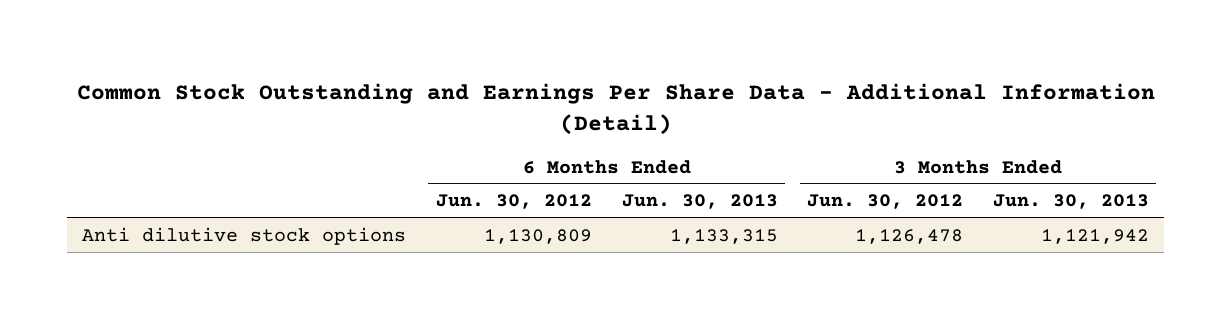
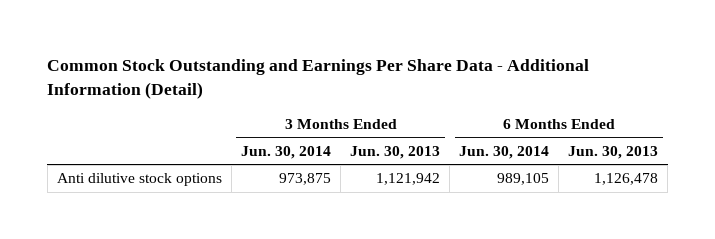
[435,194,592,210] Jun. 30, 2012 -> none
[807,194,964,210] Jun. 30, 2012 -> none
none -> [241,145,332,159] Jun. 30, 2014
none -> [459,145,550,159] Jun. 30, 2014
[669,228,778,244] 1,133,315 -> [594,173,659,186] 1,126,478

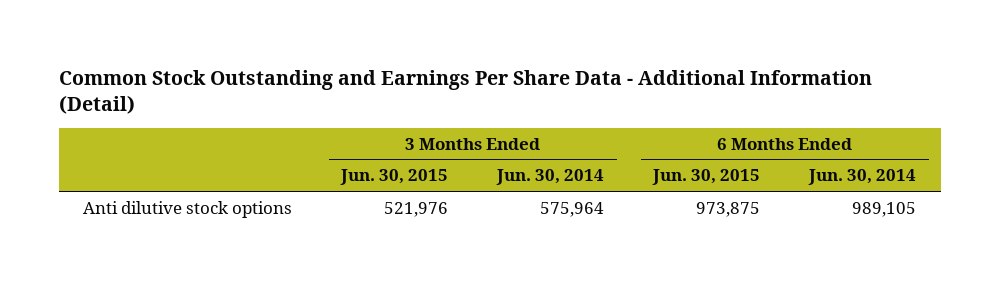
[350,145,441,159] Jun. 30, 2013 -> none
[568,145,659,159] Jun. 30, 2013 -> none
none -> [340,169,449,186] Jun. 30, 2015
none -> [652,169,761,186] Jun. 30, 2015
[279,173,332,186] 973,875 -> [540,201,605,217] 575,964

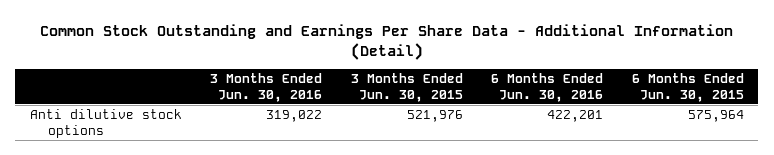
[496,169,605,186] Jun. 30, 2014 -> none
[808,169,917,186] Jun. 30, 2014 -> none
none -> [210,72,323,102] 3 Months Ended Jun. 30, 2016
none -> [491,72,604,102] 6 Months Ended Jun. 30, 2016
[696,201,761,217] 973,875 -> [687,110,744,123] 575,964

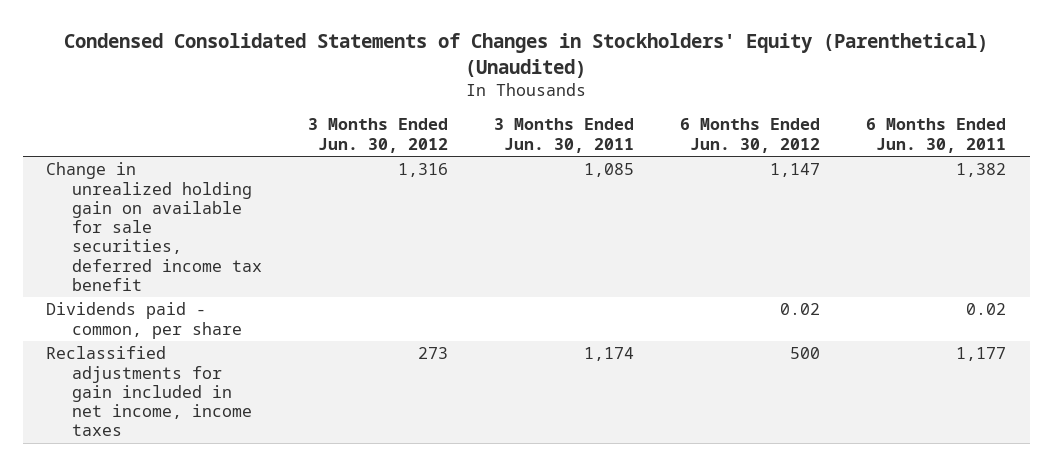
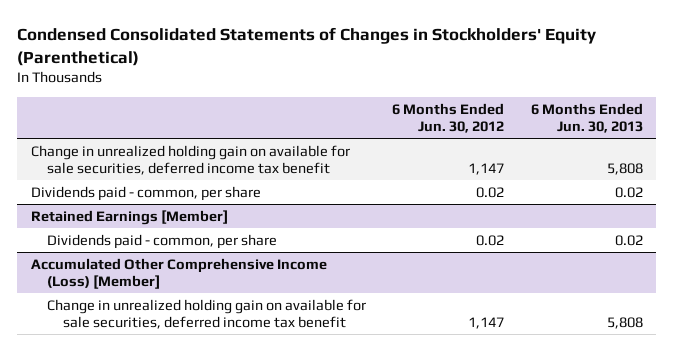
[64,33,989,78] Condensed Consolidated Statements of Changes in Stockholders' Equity (Parenthetical) (Unaudited) -> [17,27,597,66] Condensed Consolidated Statements of Changes in Stockholders' Equity (Parenthetical)
[307,118,448,153] 3 Months Ended Jun. 30, 2012 -> none
[494,118,635,153] 3 Months Ended Jun. 30, 2011 -> none
[866,118,1007,153] 6 Months Ended Jun. 30, 2011 -> none
none -> [530,102,643,133] 6 Months Ended Jun. 30, 2013
[45,346,252,437] Reclassified adjustments for gain included in net income, income taxes -> none
none -> [30,209,228,225] Retained Earnings [Member]
none -> [46,233,277,249] Dividends paid - common, per share
none -> [30,257,327,289] Accumulated Other Comprehensive Income (Loss) [Member]
none -> [46,298,366,329] Change in unrealized holding gain on available for sale securities, deferred income tax benefit

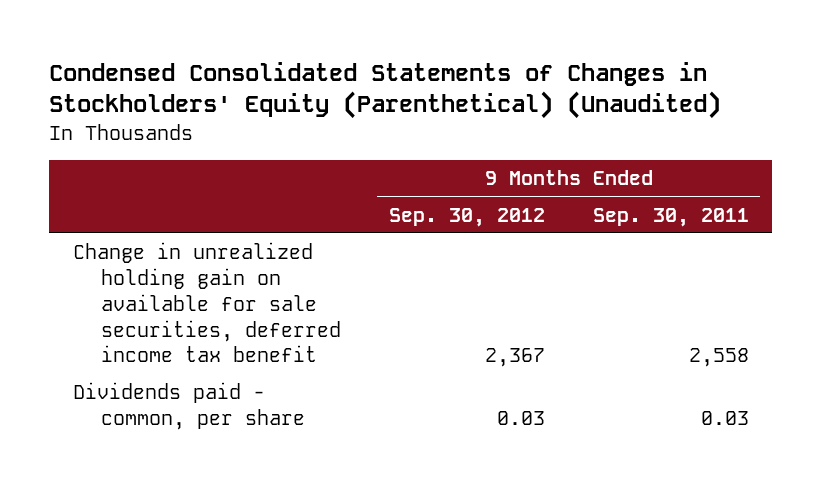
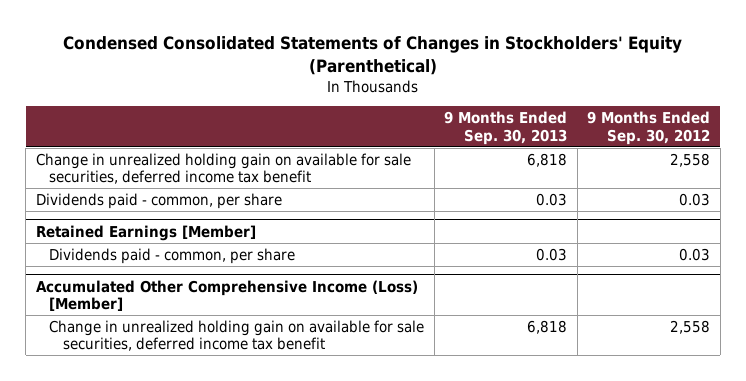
[49,61,722,120] Condensed Consolidated Statements of Changes in Stockholders' Equity (Parenthetical) (Unaudited) -> [62,35,682,75] Condensed Consolidated Statements of Changes in Stockholders' Equity (Parenthetical)
[592,207,749,227] Sep. 30, 2011 -> none
none -> [444,111,568,145] 9 Months Ended Sep. 30, 2013
[484,348,545,368] 2,367 -> [670,152,711,167] 2,558
none -> [35,224,256,241] Retained Earnings [Member]
none -> [49,247,296,264] Dividends paid - common, per share
none -> [35,279,418,311] Accumulated Other Comprehensive Income (Loss) [Member]
none -> [49,319,425,352] Change in unrealized holding gain on available for sale securities, deferred income tax benefit

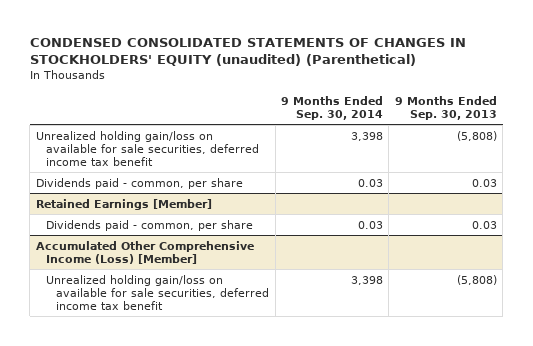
[62,35,682,75] Condensed Consolidated Statements of Changes in Stockholders' Equity (Parenthetical) -> [29,37,466,66] CONDENSED CONSOLIDATED STATEMENTS OF CHANGES IN STOCKHOLDERS' EQUITY (unaudited) (Parenthetical)
[587,111,711,145] 9 Months Ended Sep. 30, 2012 -> none
none -> [281,95,384,120] 9 Months Ended Sep. 30, 2014
[35,152,411,185] Change in unrealized holding gain on available for sale securities, deferred income tax benefit -> [35,130,260,166] Unrealized holding gain/loss on available for sale securities, deferred income tax benefit
[527,152,568,167] 6,818 -> [456,130,497,141] (5,808)
[49,319,425,352] Change in unrealized holding gain on available for sale securities, deferred income tax benefit -> [46,274,270,310] Unrealized holding gain/loss on available for sale securities, deferred income tax benefit
[527,319,568,334] 6,818 -> [456,274,497,285] (5,808)

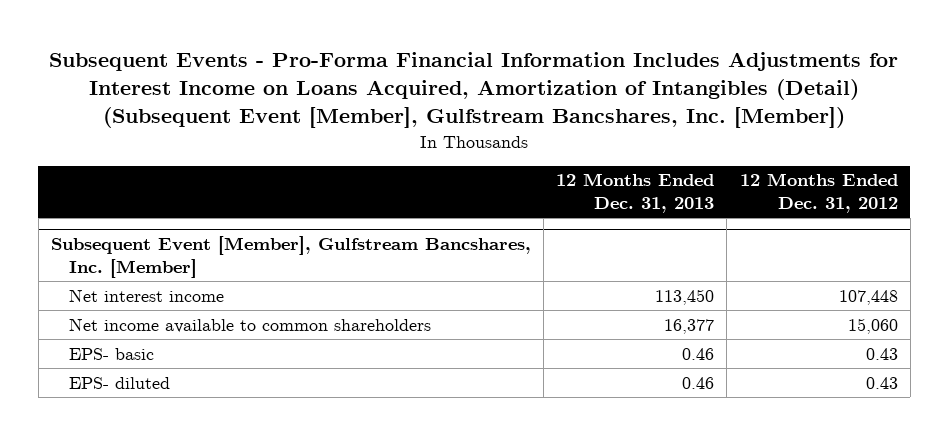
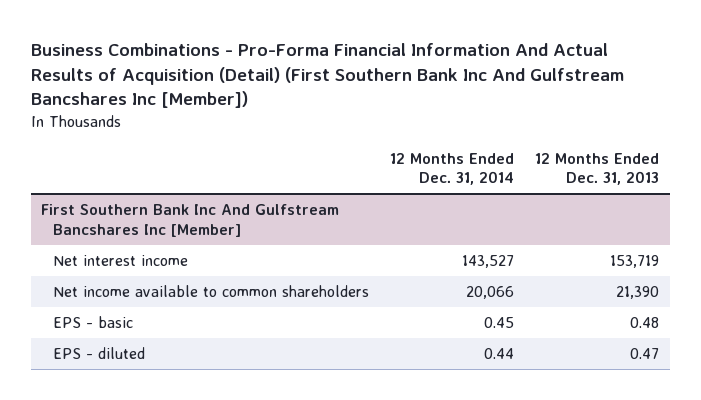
[49,51,899,128] Subsequent Events - Pro-Forma Financial Information Includes Adjustments for Interest Income on Loans Acquired, Amortization of Intangibles (Detail) (Subsequent Event [Member], Gulfstream Bancshares, Inc. [Member]) -> [30,42,624,109] Business Combinations - Pro-Forma Financial Information And Actual Results of Acquisition (Detail) (First Southern Bank Inc And Gulfstream Bancshares Inc [Member])
[739,173,898,214] 12 Months Ended Dec. 31, 2012 -> none
none -> [390,152,515,186] 12 Months Ended Dec. 31, 2014
[50,236,531,278] Subsequent Event [Member], Gulfstream Bancshares, Inc. [Member] -> none
none -> [41,203,340,237] First Southern Bank Inc And Gulfstream Bancshares Inc [Member]
[655,288,715,305] 113,450 -> [610,254,660,268] 153,719
[664,318,715,334] 16,377 -> [616,285,660,299] 21,390
[68,347,154,360] EPS- basic -> [53,315,134,328] EPS - basic
[682,347,715,360] 0.46 -> [630,316,660,328] 0.48
[68,376,170,389] EPS- diluted -> [53,346,146,359] EPS - diluted
[682,376,715,389] 0.46 -> [630,347,660,359] 0.47

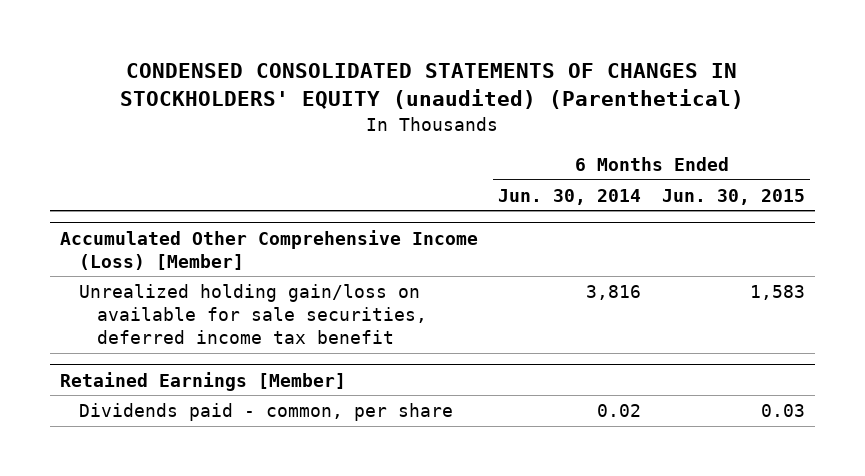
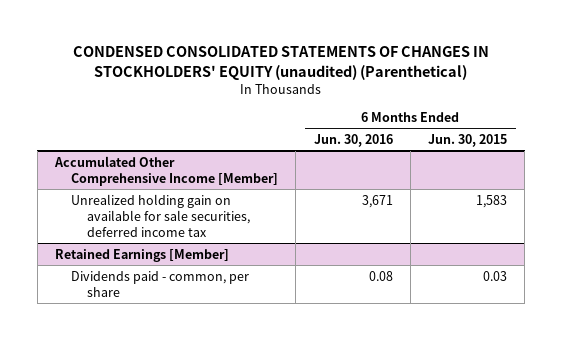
[498,188,642,205] Jun. 30, 2014 -> none
none -> [313,134,393,148] Jun. 30, 2016
[60,229,479,270] Accumulated Other Comprehensive Income (Loss) [Member] -> [54,155,279,186] Accumulated Other Comprehensive Income [Member]
[78,283,427,345] Unrealized holding gain/loss on available for sale securities, deferred income tax benefit -> [71,193,251,237] Unrealized holding gain on available for sale securities, deferred income tax

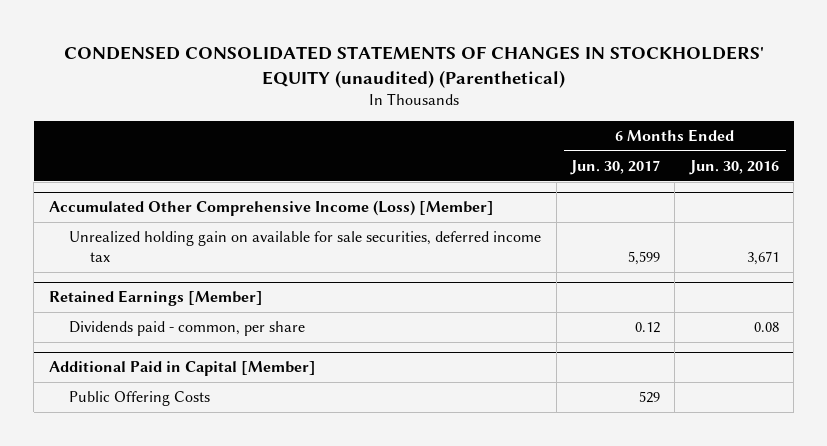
[428,134,508,148] Jun. 30, 2015 -> none
none -> [570,159,661,175] Jun. 30, 2017
[54,155,279,186] Accumulated Other Comprehensive Income [Member] -> [48,200,494,217] Accumulated Other Comprehensive Income (Loss) [Member]
none -> [48,361,316,377] Additional Paid in Capital [Member]
none -> [69,390,211,406] Public Offering Costs

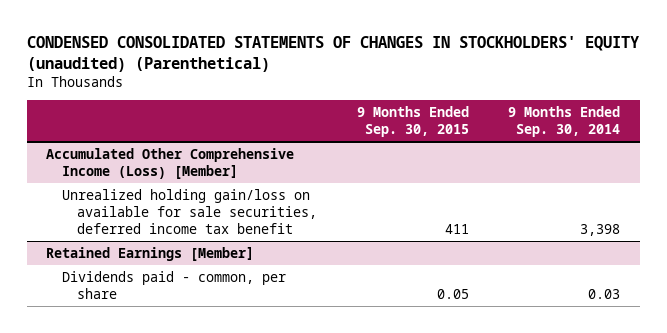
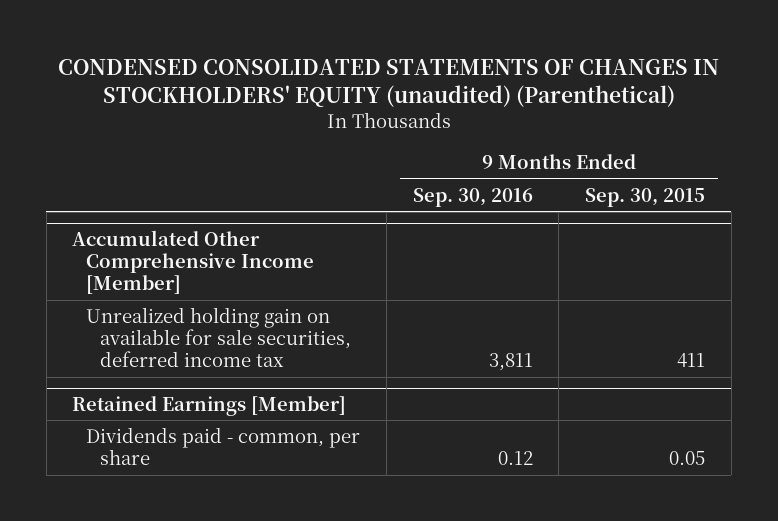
[508,106,621,138] 9 Months Ended Sep. 30, 2014 -> none
none -> [412,187,533,207] Sep. 30, 2016
[46,147,295,179] Accumulated Other Comprehensive Income (Loss) [Member] -> [72,230,315,295] Accumulated Other Comprehensive Income [Member]
[61,188,318,235] Unrealized holding gain/loss on available for sale securities, deferred income tax benefit -> [86,306,352,368] Unrealized holding gain on available for sale securities, deferred income tax

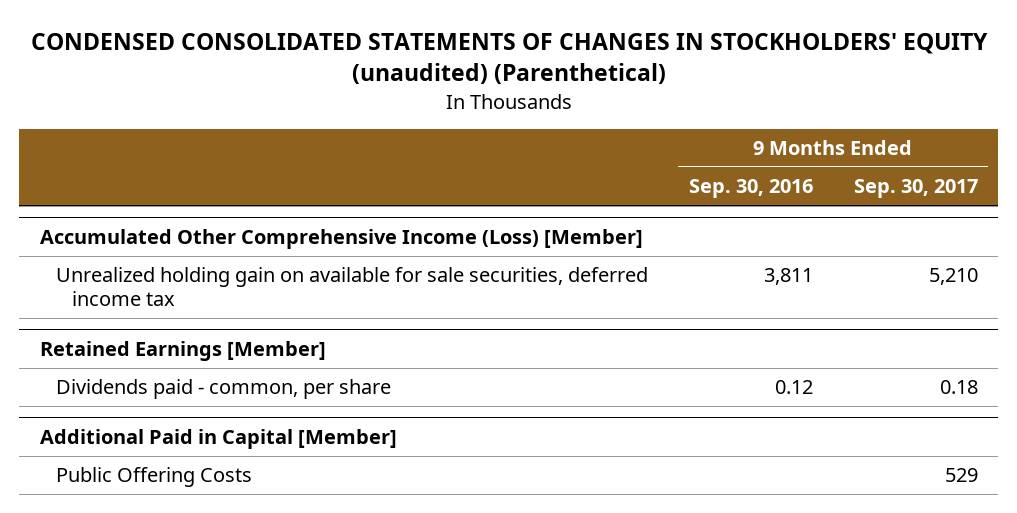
[585,187,706,207] Sep. 30, 2015 -> none
none -> [853,179,978,199] Sep. 30, 2017
[72,230,315,295] Accumulated Other Comprehensive Income [Member] -> [39,228,643,249] Accumulated Other Comprehensive Income (Loss) [Member]
none -> [39,428,397,449] Additional Paid in Capital [Member]
none -> [55,467,252,488] Public Offering Costs

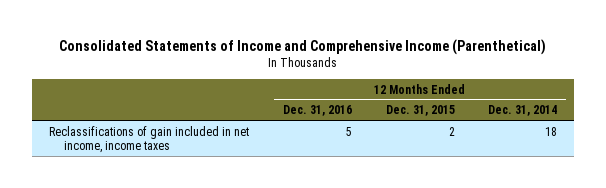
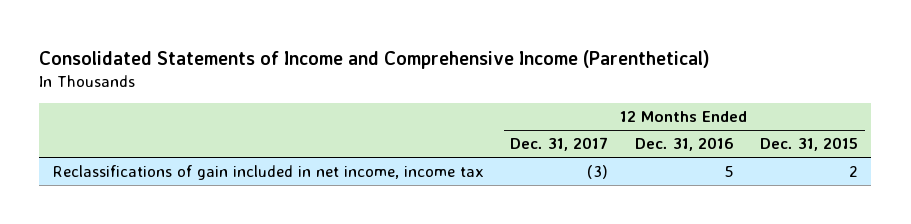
[488,105,558,117] Dec. 31, 2014 -> none
none -> [510,137,609,152] Dec. 31, 2017
[49,125,250,154] Reclassifications of gain included in net income, income taxes -> [52,164,484,180] Reclassifications of gain included in net income, income tax

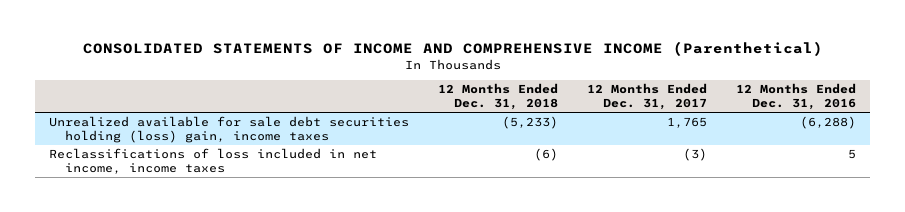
[39,49,711,69] Consolidated Statements of Income and Comprehensive Income (Parenthetical) -> [82,41,823,57] CONSOLIDATED STATEMENTS OF INCOME AND COMPREHENSIVE INCOME (Parenthetical)
[760,137,859,152] Dec. 31, 2015 -> none
none -> [438,83,559,111] 12 Months Ended Dec. 31, 2018
none -> [49,115,410,144] Unrealized available for sale debt securities holding (loss) gain, income taxes
[52,164,484,180] Reclassifications of gain included in net income, income tax -> [49,147,378,175] Reclassifications of loss included in net income, income taxes

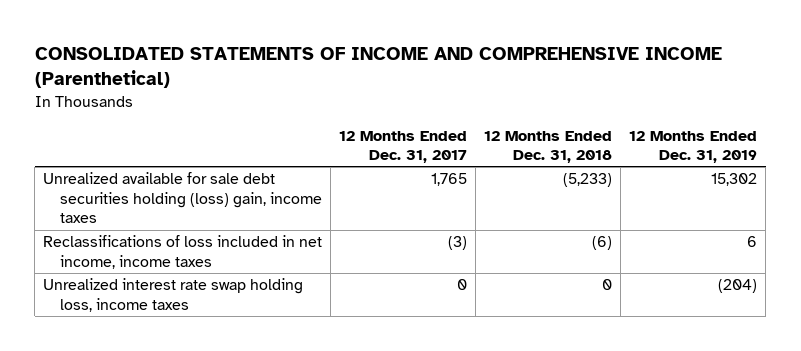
[735,83,856,111] 12 Months Ended Dec. 31, 2016 -> none
none -> [629,130,758,164] 12 Months Ended Dec. 31, 2019
none -> [43,278,304,312] Unrealized interest rate swap holding loss, income taxes

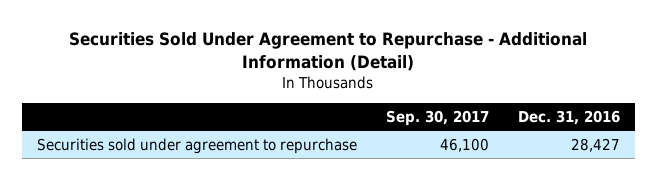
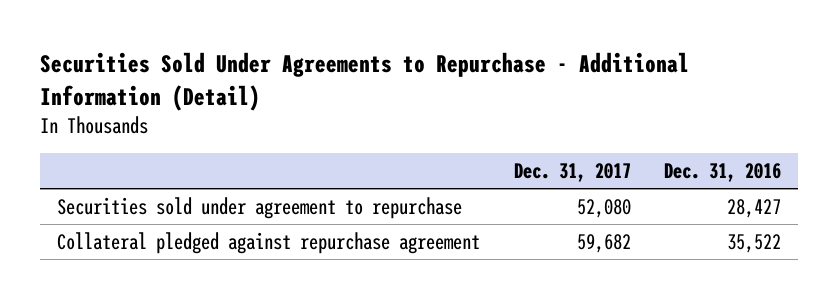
[69,32,588,72] Securities Sold Under Agreement to Repurchase - Additional Information (Detail) -> [40,52,690,111] Securities Sold Under Agreements to Repurchase - Additional Information (Detail)
[385,109,489,126] Sep. 30, 2017 -> none
none -> [513,163,631,183] Dec. 31, 2017
none -> [56,231,480,254] Collateral pledged against repurchase agreement

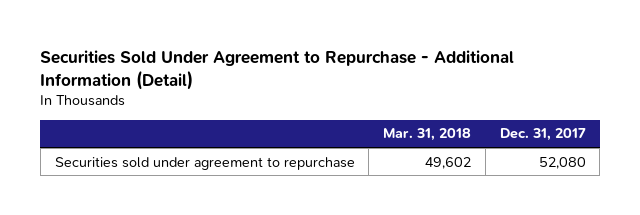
[40,52,690,111] Securities Sold Under Agreements to Repurchase - Additional Information (Detail) -> [40,49,515,90] Securities Sold Under Agreement to Repurchase - Additional Information (Detail)
[664,163,782,183] Dec. 31, 2016 -> none
none -> [383,128,472,142] Mar. 31, 2018
[56,231,480,254] Collateral pledged against repurchase agreement -> none

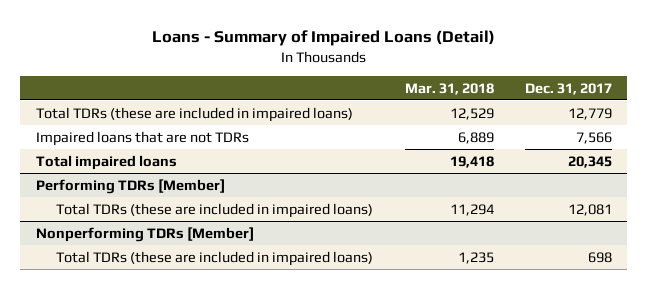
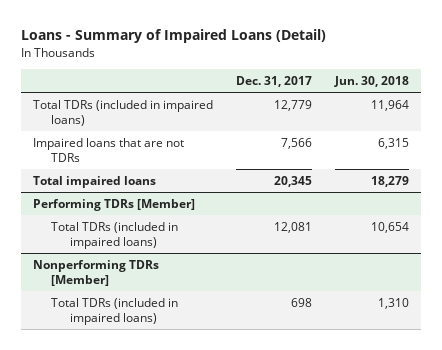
[404,82,494,95] Mar. 31, 2018 -> none
none -> [333,75,409,87] Jun. 30, 2018
[35,106,353,122] Total TDRs (these are included in impaired loans) -> [32,99,213,127] Total TDRs (included in impaired loans)
[56,202,374,218] Total TDRs (these are included in impaired loans) -> [51,221,179,250] Total TDRs (included in impaired loans)
[56,250,374,266] Total TDRs (these are included in impaired loans) -> [51,297,179,326] Total TDRs (included in impaired loans)

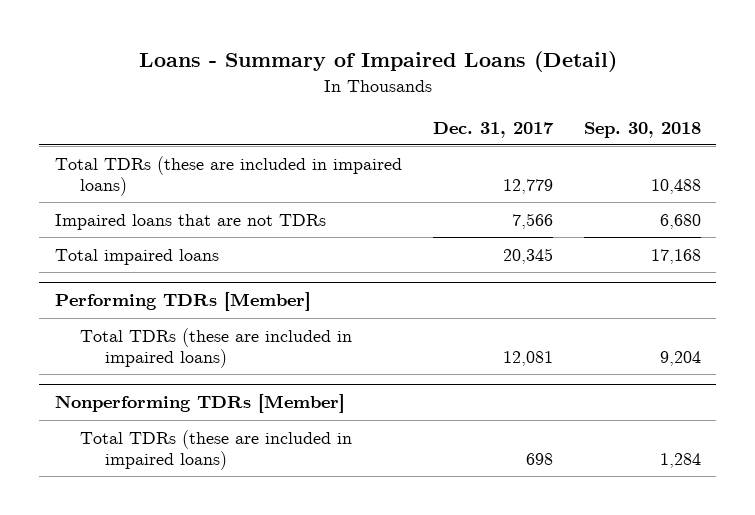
[333,75,409,87] Jun. 30, 2018 -> none
none -> [583,121,701,138] Sep. 30, 2018
[32,99,213,127] Total TDRs (included in impaired loans) -> [54,155,402,197] Total TDRs (these are included in impaired loans)
[51,221,179,250] Total TDRs (included in impaired loans) -> [79,327,352,369] Total TDRs (these are included in impaired loans)
[51,297,179,326] Total TDRs (included in impaired loans) -> [79,429,352,471] Total TDRs (these are included in impaired loans)

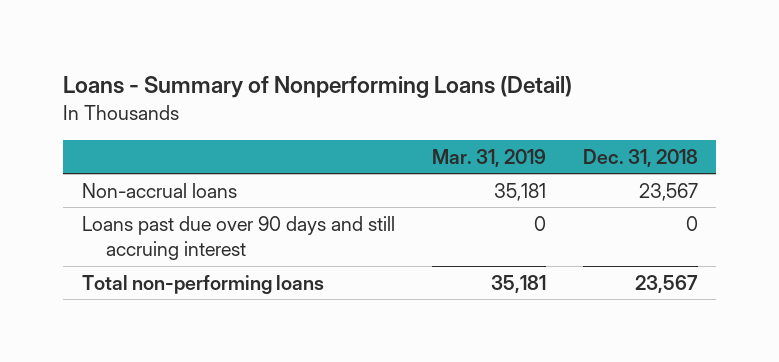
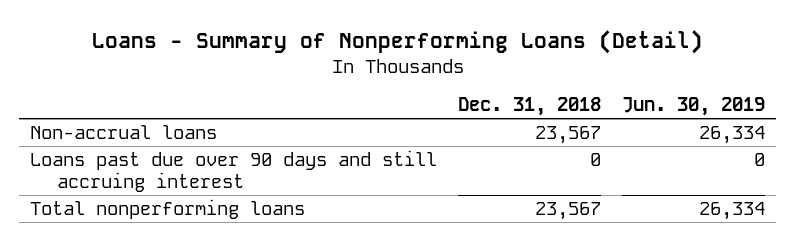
[431,148,546,167] Mar. 31, 2019 -> none
none -> [622,97,766,117] Jun. 30, 2019
[81,274,324,294] Total non-performing loans -> [30,198,306,219] Total nonperforming loans

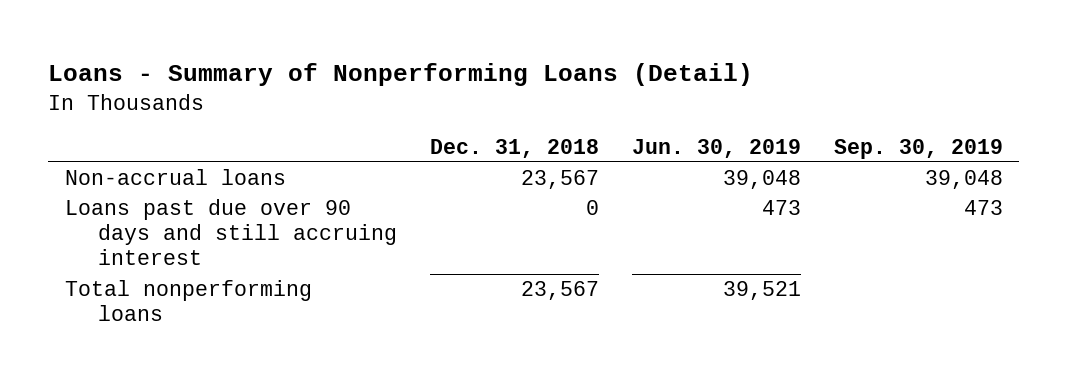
none -> [833,138,1003,159] Sep. 30, 2019
[699,125,766,144] 26,334 -> [722,170,801,190] 39,048
[754,152,766,166] 0 -> [761,200,801,216] 473
[699,201,766,220] 26,334 -> [722,281,801,301] 39,521

